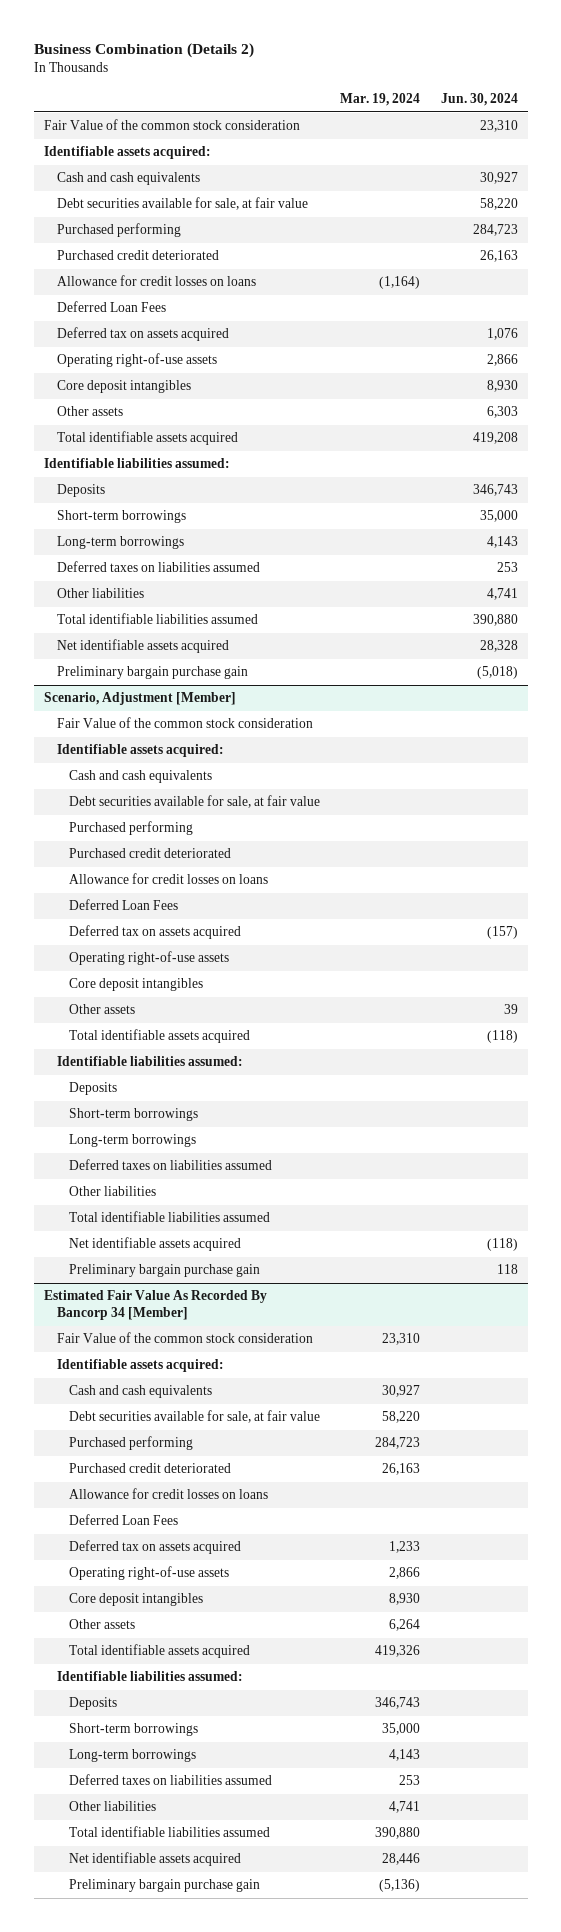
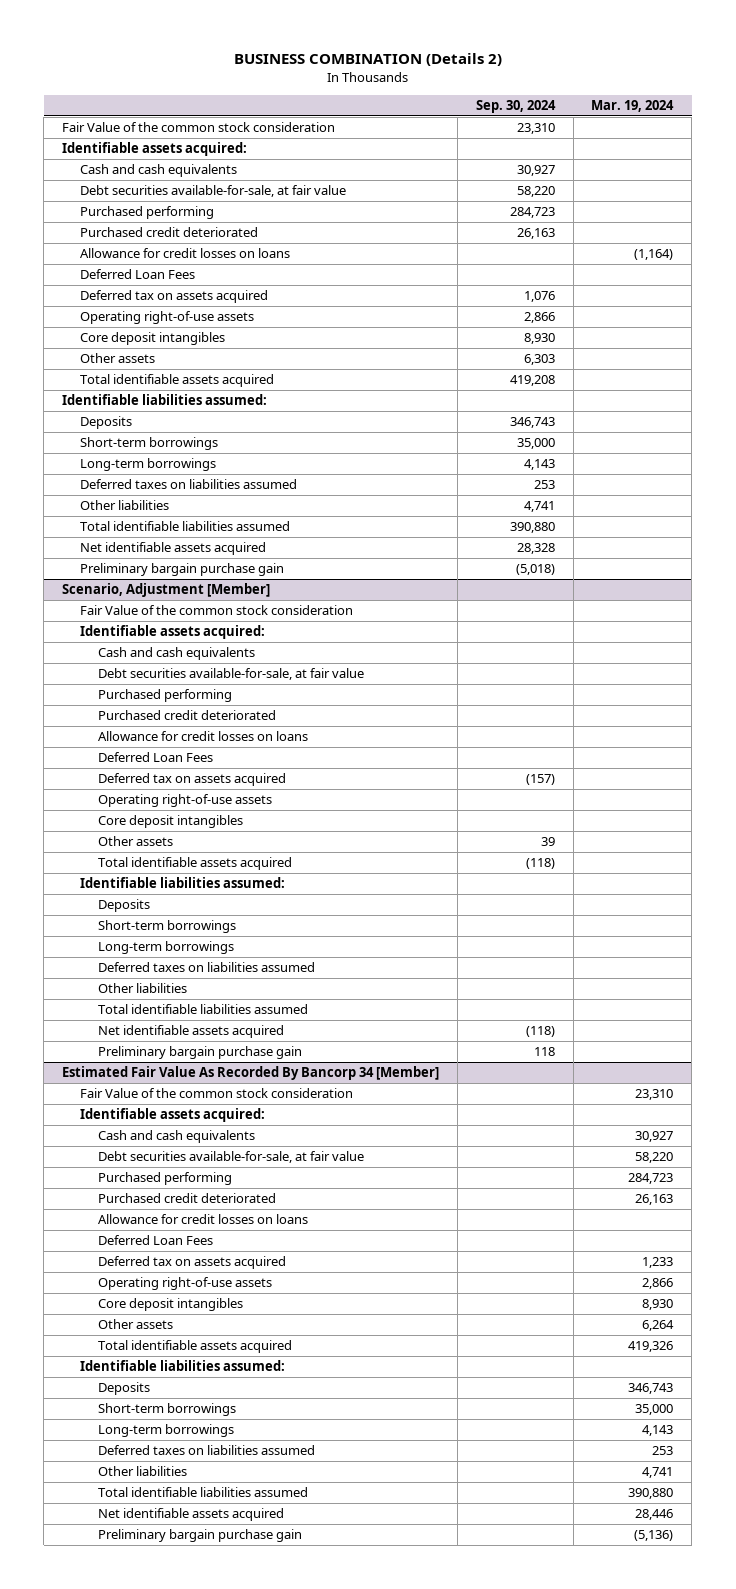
[33,43,254,59] Business Combination (Details 2) -> [233,53,502,67] BUSINESS COMBINATION (Details 2)
[440,93,518,107] Jun. 30, 2024 -> none
none -> [475,100,556,114] Sep. 30, 2024
[56,197,308,211] Debt securities available for sale, at fair value -> [80,185,347,198] Debt securities available-for-sale, at fair value
[69,795,321,809] Debt securities available for sale, at fair value -> [98,668,365,681] Debt securities available-for-sale, at fair value
[69,1410,321,1424] Debt securities available for sale, at fair value -> [98,1151,365,1164] Debt securities available-for-sale, at fair value

